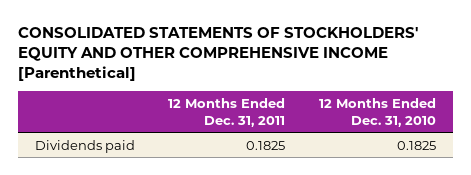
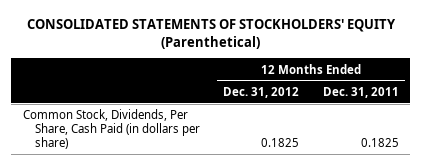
[17,26,418,82] CONSOLIDATED STATEMENTS OF STOCKHOLDERS' EQUITY AND OTHER COMPREHENSIVE INCOME [Parenthetical] -> [26,19,396,49] CONSOLIDATED STATEMENTS OF STOCKHOLDERS' EQUITY (Parenthetical)
[318,97,436,127] 12 Months Ended Dec. 31, 2010 -> none
none -> [223,86,300,98] Dec. 31, 2012
[34,139,135,153] Dividends paid -> [22,109,200,150] Common Stock, Dividends, Per Share, Cash Paid (in dollars per share)

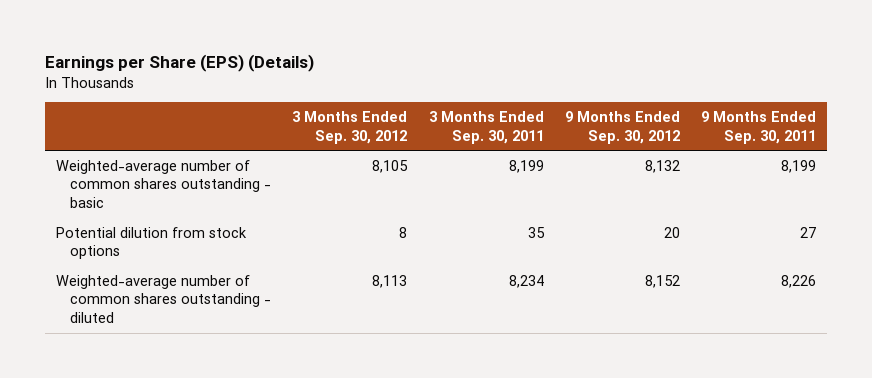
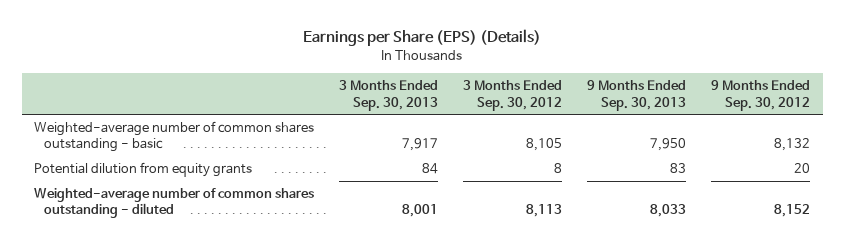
[428,111,544,144] 3 Months Ended Sep. 30, 2011 -> none
[701,111,817,144] 9 Months Ended Sep. 30, 2011 -> none
none -> [339,80,439,111] 3 Months Ended Sep. 30, 2013
none -> [587,80,687,111] 9 Months Ended Sep. 30, 2013
[55,226,247,260] Potential dilution from stock options -> [34,162,253,178] Potential dilution from equity grants

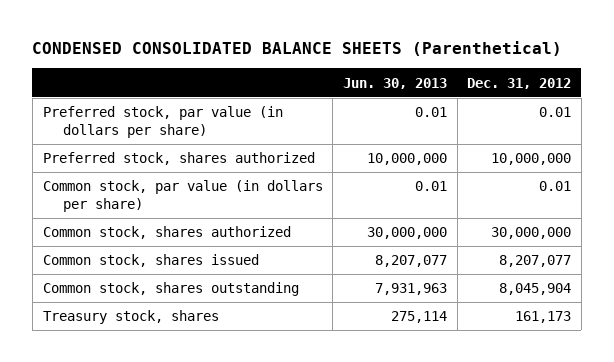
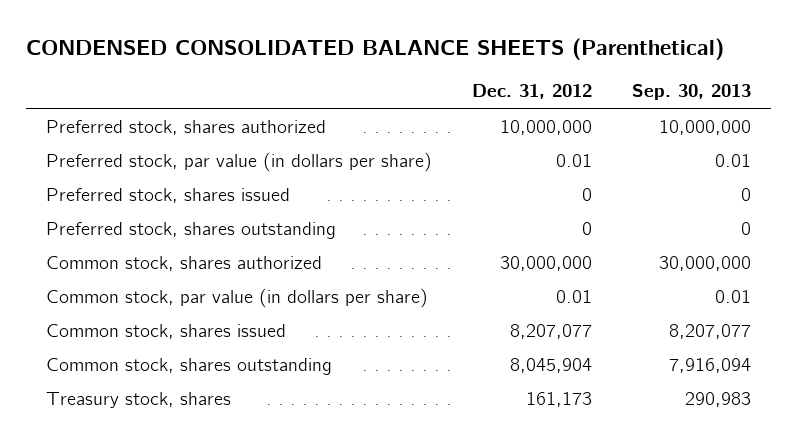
[342,77,447,89] Jun. 30, 2013 -> none
none -> [632,84,752,101] Sep. 30, 2013
[42,106,283,138] Preferred stock, par value (in dollars per share) -> [45,151,432,172] Preferred stock, par value (in dollars per share)
none -> [45,187,290,203] Preferred stock, shares issued
none -> [45,221,336,239] Preferred stock, shares outstanding
[42,180,323,212] Common stock, par value (in dollars per share) -> [45,287,428,308] Common stock, par value (in dollars per share)

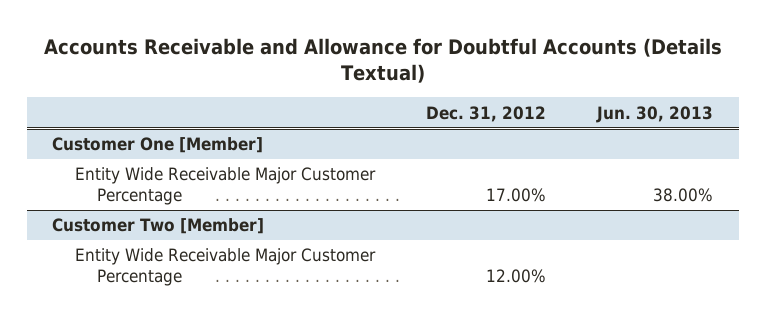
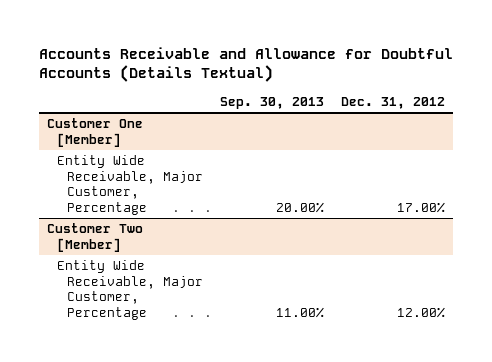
[596,105,714,123] Jun. 30, 2013 -> none
none -> [220,96,325,109] Sep. 30, 2013
[74,167,376,205] Entity Wide Receivable Major Customer Percentage -> [57,155,204,215] Entity Wide Receivable, Major Customer, Percentage
[74,248,376,286] Entity Wide Receivable Major Customer Percentage -> [57,260,204,320] Entity Wide Receivable, Major Customer, Percentage

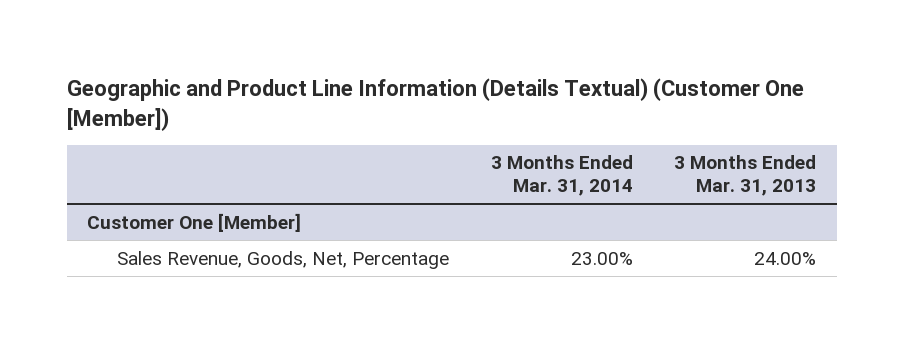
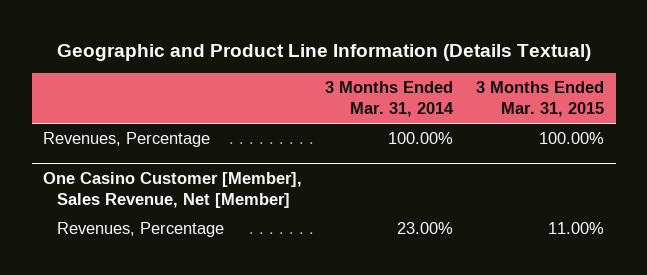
[66,78,804,131] Geographic and Product Line Information (Details Textual) (Customer One [Member]) -> [56,43,591,61] Geographic and Product Line Information (Details Textual)
[674,155,817,197] 3 Months Ended Mar. 31, 2013 -> none
none -> [476,81,605,118] 3 Months Ended Mar. 31, 2015
[87,212,302,232] Customer One [Member] -> none
[116,250,449,269] Sales Revenue, Goods, Net, Percentage -> none
none -> [43,132,211,148] Revenues, Percentage
none -> [43,171,303,208] One Casino Customer [Member], Sales Revenue, Net [Member]
none -> [56,222,224,238] Revenues, Percentage

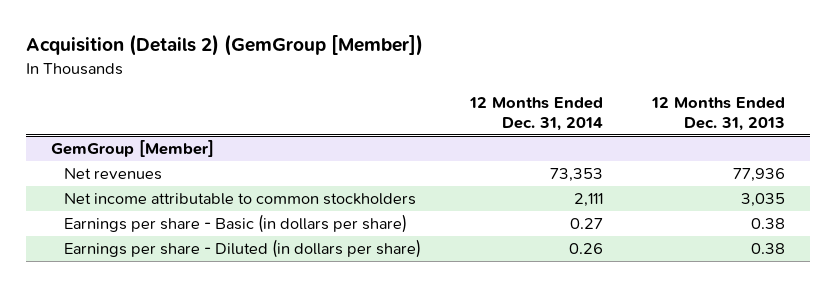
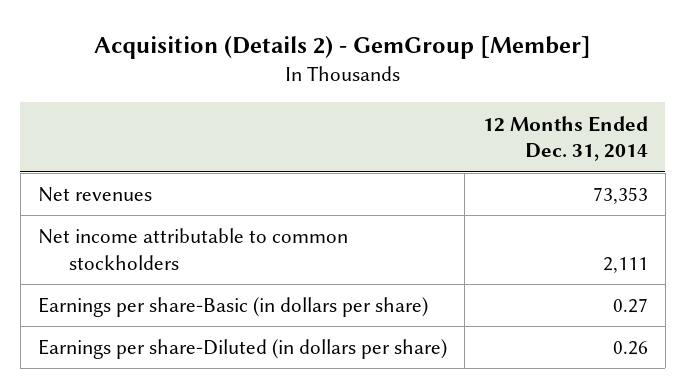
[26,34,424,57] Acquisition (Details 2) (GemGroup [Member]) -> [93,35,591,59] Acquisition (Details 2) - GemGroup [Member]
[651,97,786,131] 12 Months Ended Dec. 31, 2013 -> none
[50,140,214,158] GemGroup [Member] -> none
[64,214,408,234] Earnings per share - Basic (in dollars per share) -> [37,297,428,318] Earnings per share-Basic (in dollars per share)
[64,239,422,259] Earnings per share - Diluted (in dollars per share) -> [37,339,447,360] Earnings per share-Diluted (in dollars per share)

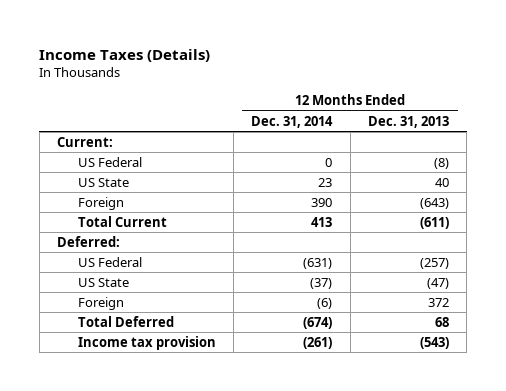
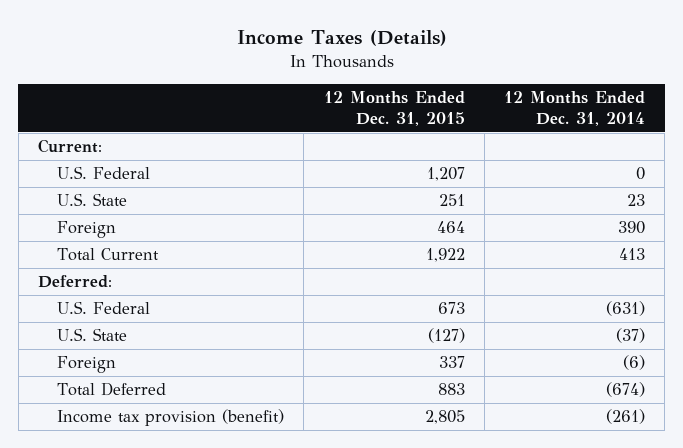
[367,115,449,128] Dec. 31, 2013 -> none
none -> [323,90,465,126] 12 Months Ended Dec. 31, 2015
[77,156,142,167] US Federal -> [57,166,151,180] U.S. Federal
[77,177,129,187] US State -> [57,193,128,207] U.S. State
[77,256,142,267] US Federal -> [57,301,151,315] U.S. Federal
[77,277,129,287] US State -> [57,328,128,342] U.S. State
[77,335,216,350] Income tax provision -> [57,409,285,427] Income tax provision (benefit)

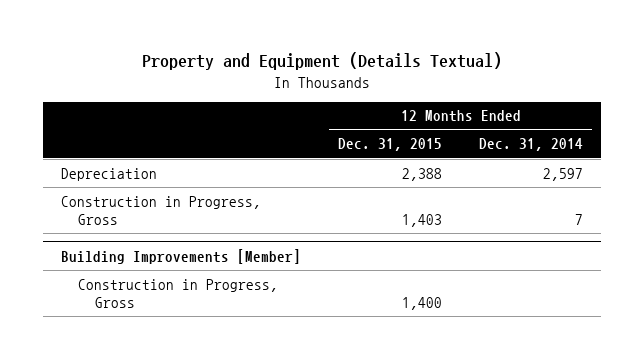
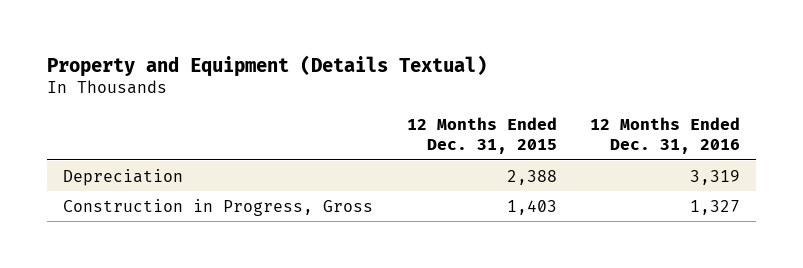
[478,138,583,152] Dec. 31, 2014 -> none
none -> [589,116,740,155] 12 Months Ended Dec. 31, 2016
[61,248,302,264] Building Improvements [Member] -> none
[78,278,279,308] Construction in Progress, Gross -> none

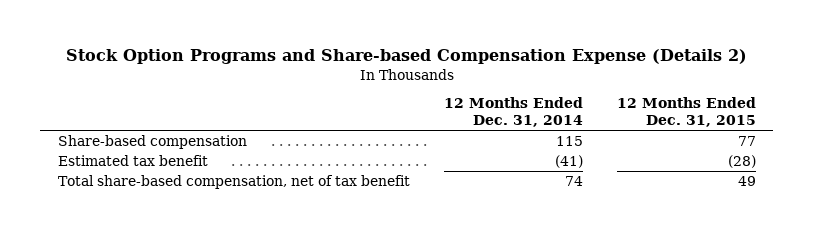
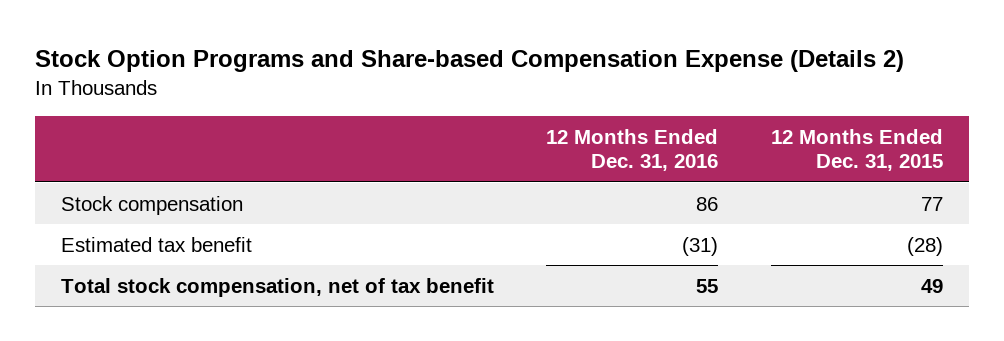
[443,97,583,127] 12 Months Ended Dec. 31, 2014 -> none
none -> [546,128,719,172] 12 Months Ended Dec. 31, 2016
[57,135,247,150] Share-based compensation -> [61,195,244,215] Stock compensation
[57,175,410,190] Total share-based compensation, net of tax benefit -> [61,277,495,297] Total stock compensation, net of tax benefit

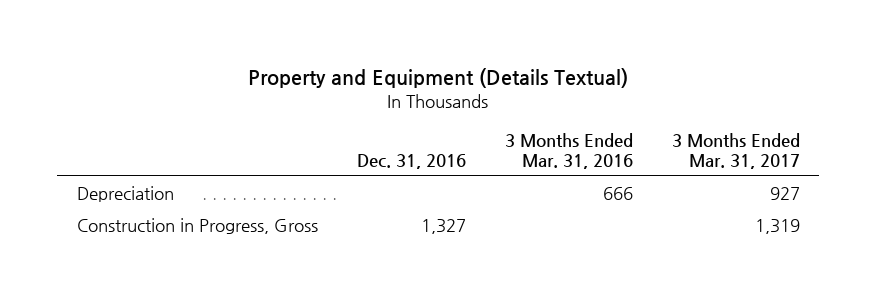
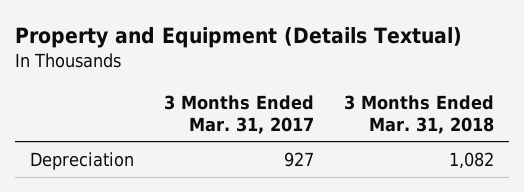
[356,154,466,170] Dec. 31, 2016 -> none
[504,132,633,170] 3 Months Ended Mar. 31, 2016 -> none
none -> [344,94,495,134] 3 Months Ended Mar. 31, 2018
[76,217,318,234] Construction in Progress, Gross -> none

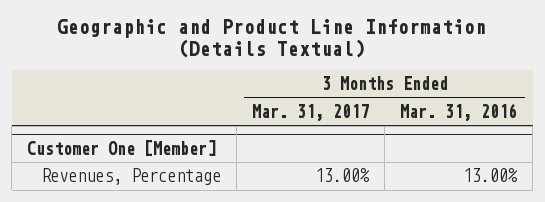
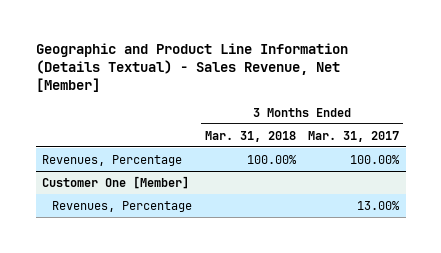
[57,18,487,58] Geographic and Product Line Information (Details Textual) -> [35,42,348,92] Geographic and Product Line Information (Details Textual) - Sales Revenue, Net [Member]
[400,102,518,121] Mar. 31, 2016 -> none
none -> [204,130,296,142] Mar. 31, 2018
none -> [41,154,182,166] Revenues, Percentage

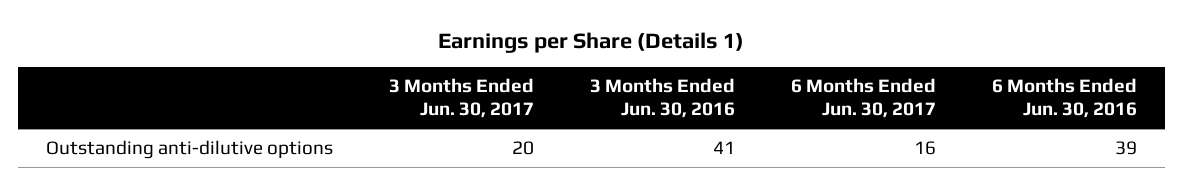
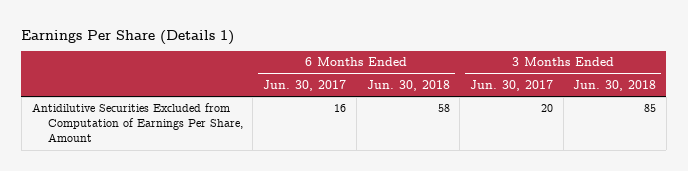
[438,31,745,53] Earnings per Share (Details 1) -> [21,29,235,45] Earnings Per Share (Details 1)
[589,78,735,119] 3 Months Ended Jun. 30, 2016 -> none
[991,78,1137,119] 6 Months Ended Jun. 30, 2016 -> none
none -> [366,79,450,91] Jun. 30, 2018
none -> [573,79,657,91] Jun. 30, 2018
[45,140,333,160] Outstanding anti-dilutive options -> [31,103,243,143] Antidilutive Securities Excluded from Computation of Earnings Per Share, Amount

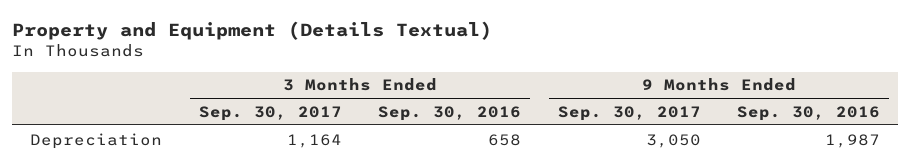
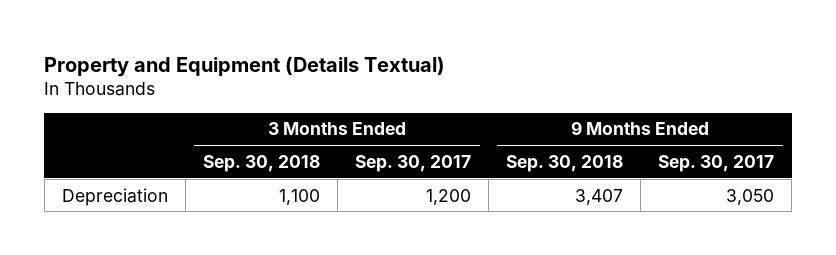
[378,105,522,121] Sep. 30, 2016 -> none
[737,105,881,121] Sep. 30, 2016 -> none
none -> [203,154,321,172] Sep. 30, 2018
none -> [506,154,624,172] Sep. 30, 2018
[286,133,342,148] 1,164 -> [426,188,472,205] 1,200

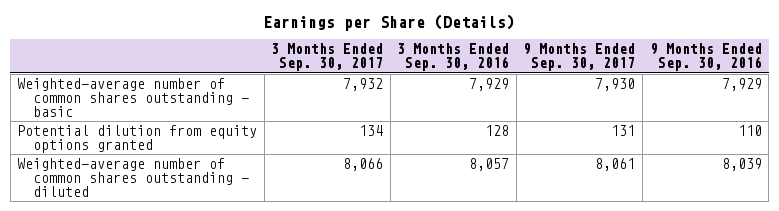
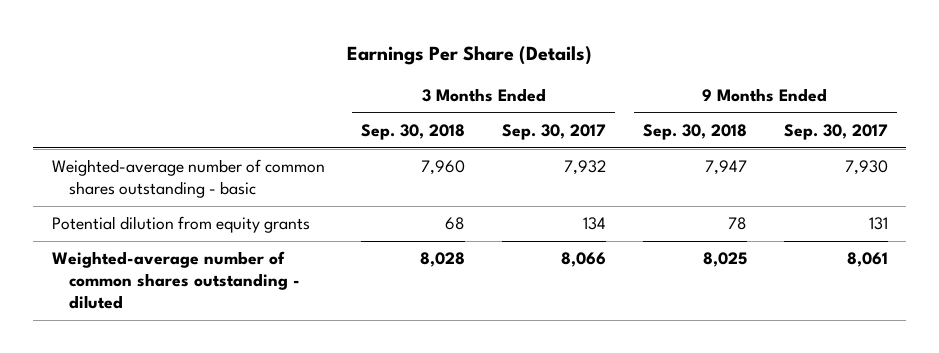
[263,13,516,31] Earnings per Share (Details) -> [346,46,592,66] Earnings Per Share (Details)
[397,43,510,72] 3 Months Ended Sep. 30, 2016 -> none
[649,43,762,72] 9 Months Ended Sep. 30, 2016 -> none
none -> [361,123,466,140] Sep. 30, 2018
none -> [642,123,747,140] Sep. 30, 2018
[17,124,258,153] Potential dilution from equity options granted -> [51,216,310,234] Potential dilution from equity grants

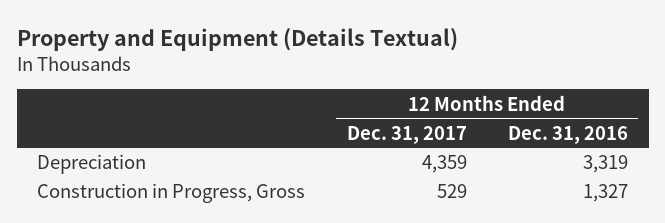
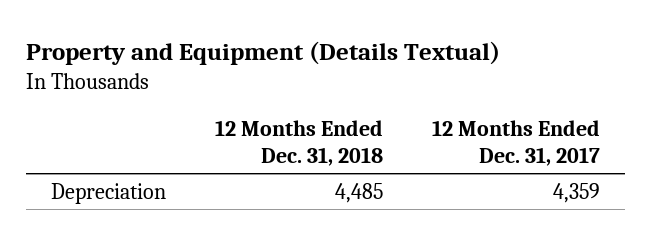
[508,125,629,144] Dec. 31, 2016 -> none
none -> [214,119,383,167] 12 Months Ended Dec. 31, 2018
[37,183,306,204] Construction in Progress, Gross -> none

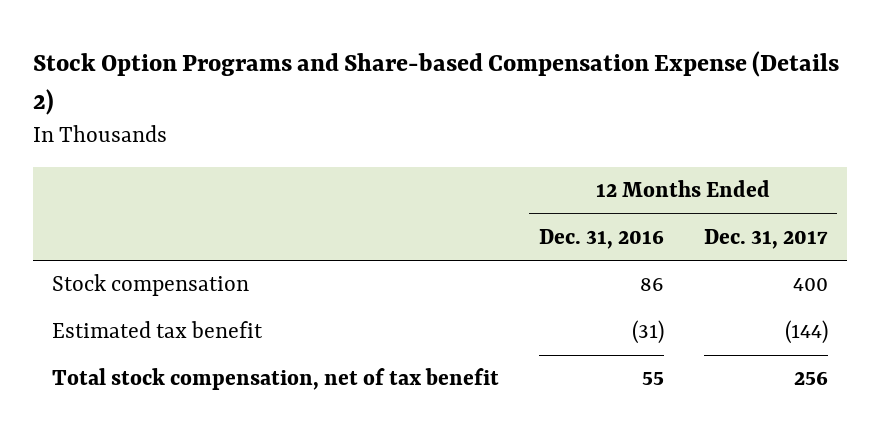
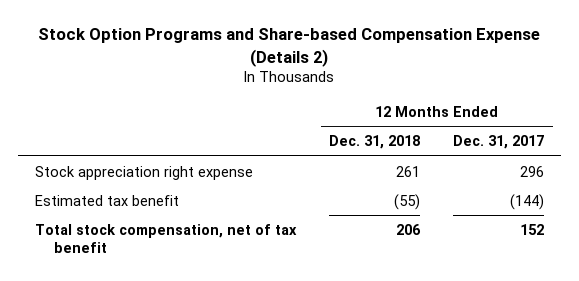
[539,228,665,249] Dec. 31, 2016 -> none
none -> [328,135,420,150] Dec. 31, 2018
[52,274,250,297] Stock compensation -> [34,165,253,180] Stock appreciation right expense
[792,278,828,292] 400 -> [520,165,545,177] 296
[793,371,828,386] 256 -> [520,223,545,235] 152

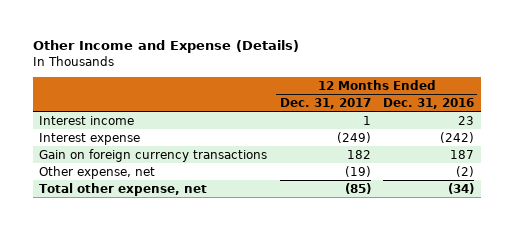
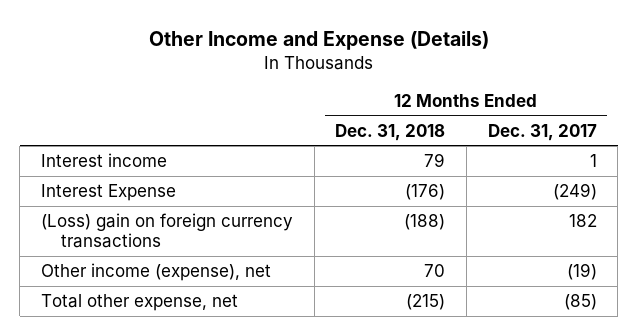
[383,97,475,109] Dec. 31, 2016 -> none
none -> [335,123,446,141] Dec. 31, 2018
[39,132,141,145] Interest expense -> [41,183,177,201] Interest Expense
[39,148,268,162] Gain on foreign currency transactions -> [41,212,294,249] (Loss) gain on foreign currency transactions
[39,165,156,179] Other expense, net -> [41,262,272,281] Other income (expense), net

